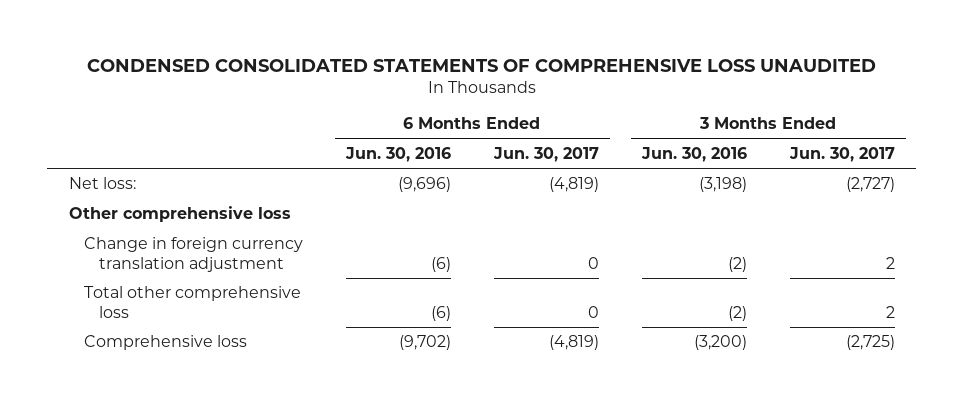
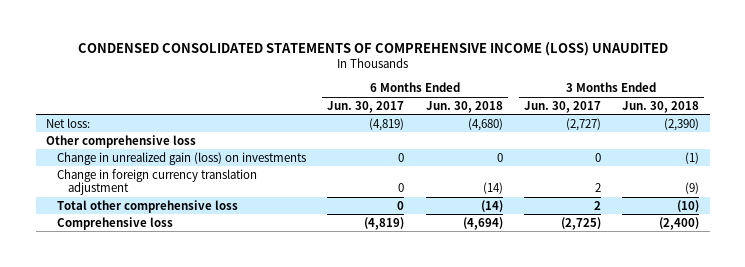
[86,58,876,72] CONDENSED CONSOLIDATED STATEMENTS OF COMPREHENSIVE LOSS UNAUDITED -> [77,42,668,57] CONDENSED CONSOLIDATED STATEMENTS OF COMPREHENSIVE INCOME (LOSS) UNAUDITED
[344,146,451,162] Jun. 30, 2016 -> none
[640,146,747,162] Jun. 30, 2016 -> none
none -> [425,100,503,113] Jun. 30, 2018
none -> [622,100,700,113] Jun. 30, 2018
none -> [57,151,307,165] Change in unrealized gain (loss) on investments

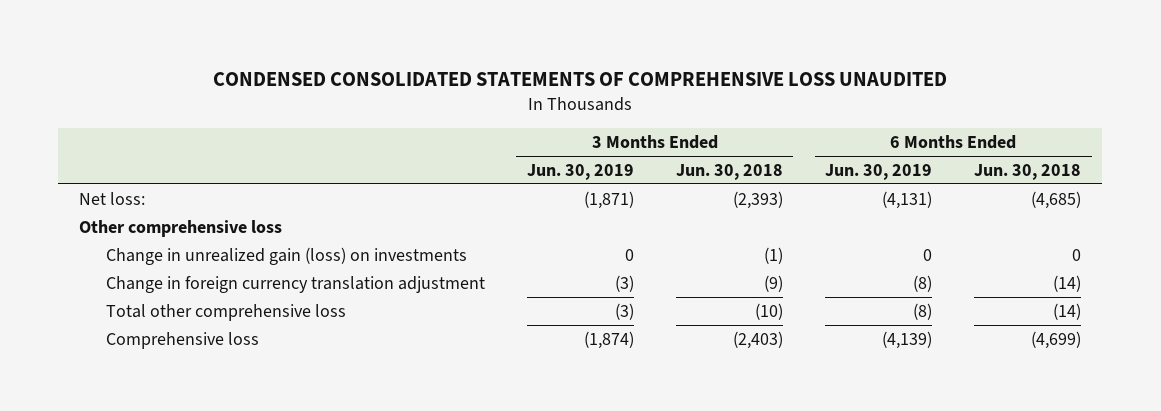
[77,42,668,57] CONDENSED CONSOLIDATED STATEMENTS OF COMPREHENSIVE INCOME (LOSS) UNAUDITED -> [213,72,948,87] CONDENSED CONSOLIDATED STATEMENTS OF COMPREHENSIVE LOSS UNAUDITED
[327,100,405,113] Jun. 30, 2017 -> none
[523,100,601,113] Jun. 30, 2017 -> none
none -> [526,163,634,180] Jun. 30, 2019
none -> [825,163,933,180] Jun. 30, 2019
[467,117,503,131] (4,680) -> [1031,190,1082,209] (4,685)
[664,117,700,131] (2,390) -> [732,190,783,209] (2,393)
[462,216,503,230] (4,694) -> [1031,330,1082,349] (4,699)
[659,216,700,230] (2,400) -> [732,330,783,349] (2,403)

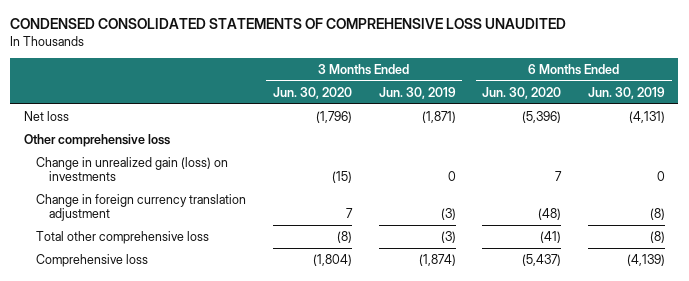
[675,163,783,180] Jun. 30, 2018 -> none
[974,163,1082,180] Jun. 30, 2018 -> none
none -> [273,86,353,99] Jun. 30, 2020
none -> [482,86,562,99] Jun. 30, 2020
[79,191,146,205] Net loss: -> [23,110,69,121] Net loss

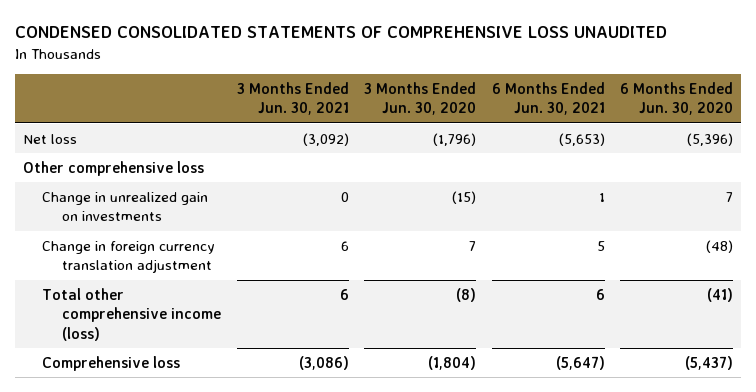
[378,86,456,99] Jun. 30, 2019 -> none
[588,86,666,99] Jun. 30, 2019 -> none
none -> [236,81,349,116] 3 Months Ended Jun. 30, 2021
none -> [491,81,605,116] 6 Months Ended Jun. 30, 2021
[36,156,229,182] Change in unrealized gain (loss) on investments -> [42,191,209,222] Change in unrealized gain on investments
[36,230,210,244] Total other comprehensive loss -> [42,287,222,341] Total other comprehensive income (loss)

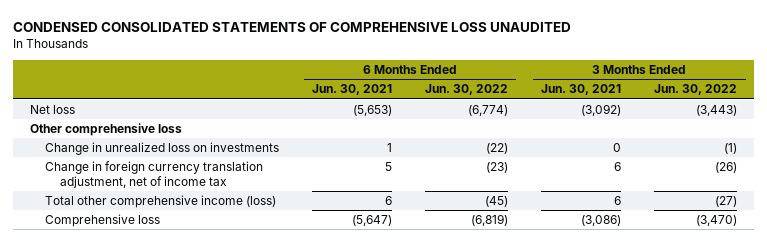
[364,81,477,116] 3 Months Ended Jun. 30, 2020 -> none
[620,81,734,116] 6 Months Ended Jun. 30, 2020 -> none
none -> [425,84,509,96] Jun. 30, 2022
none -> [654,84,738,96] Jun. 30, 2022
[42,191,209,222] Change in unrealized gain on investments -> [44,142,279,156] Change in unrealized loss on investments
[42,240,216,274] Change in foreign currency translation adjustment -> [44,161,263,188] Change in foreign currency translation adjustment, net of income tax

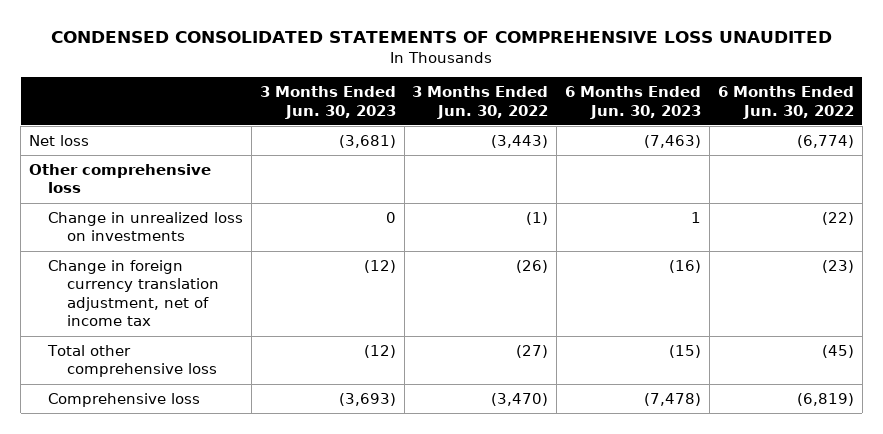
[311,84,392,96] Jun. 30, 2021 -> none
[541,84,622,96] Jun. 30, 2021 -> none
none -> [259,86,396,119] 3 Months Ended Jun. 30, 2023
none -> [565,86,702,119] 6 Months Ended Jun. 30, 2023
[44,195,276,209] Total other comprehensive income (loss) -> [47,344,218,378] Total other comprehensive loss

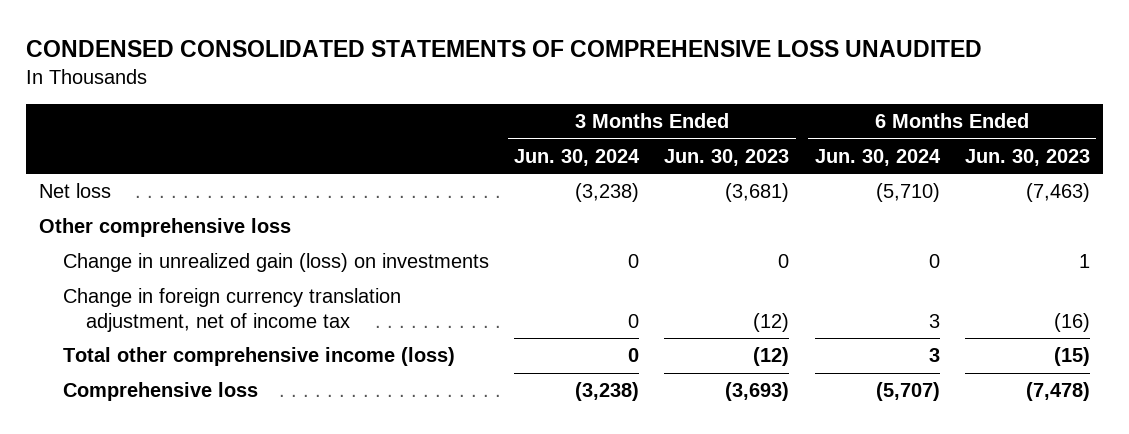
[412,86,549,119] 3 Months Ended Jun. 30, 2022 -> none
[717,86,854,119] 6 Months Ended Jun. 30, 2022 -> none
none -> [513,148,640,166] Jun. 30, 2024
none -> [814,148,941,166] Jun. 30, 2024
[48,211,244,242] Change in unrealized loss on investments -> [62,253,489,273] Change in unrealized gain (loss) on investments
[47,344,218,378] Total other comprehensive loss -> [62,347,455,367] Total other comprehensive income (loss)

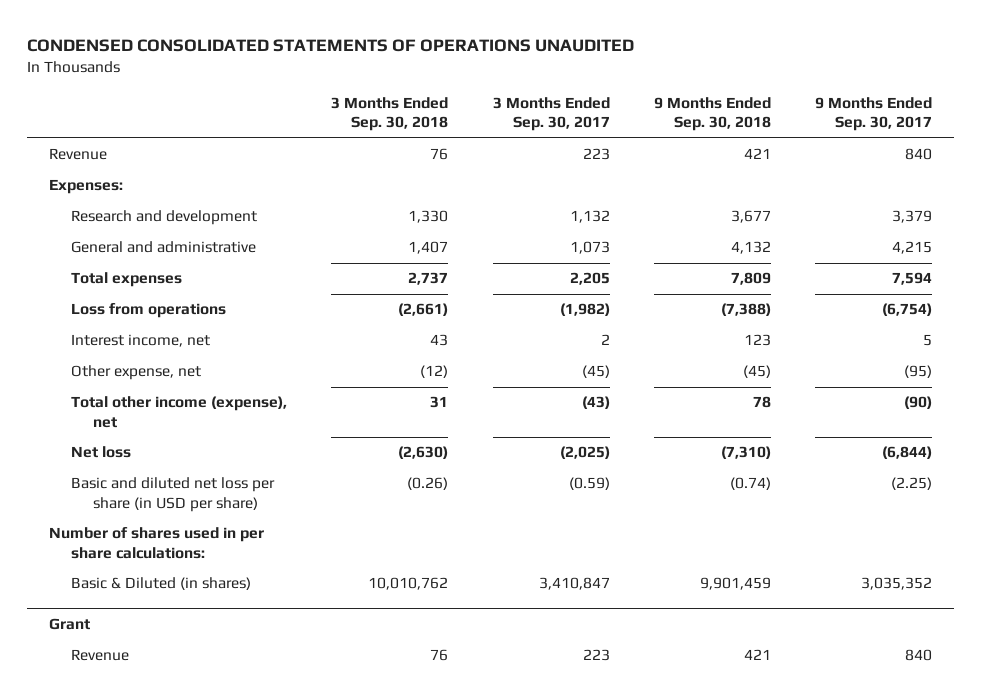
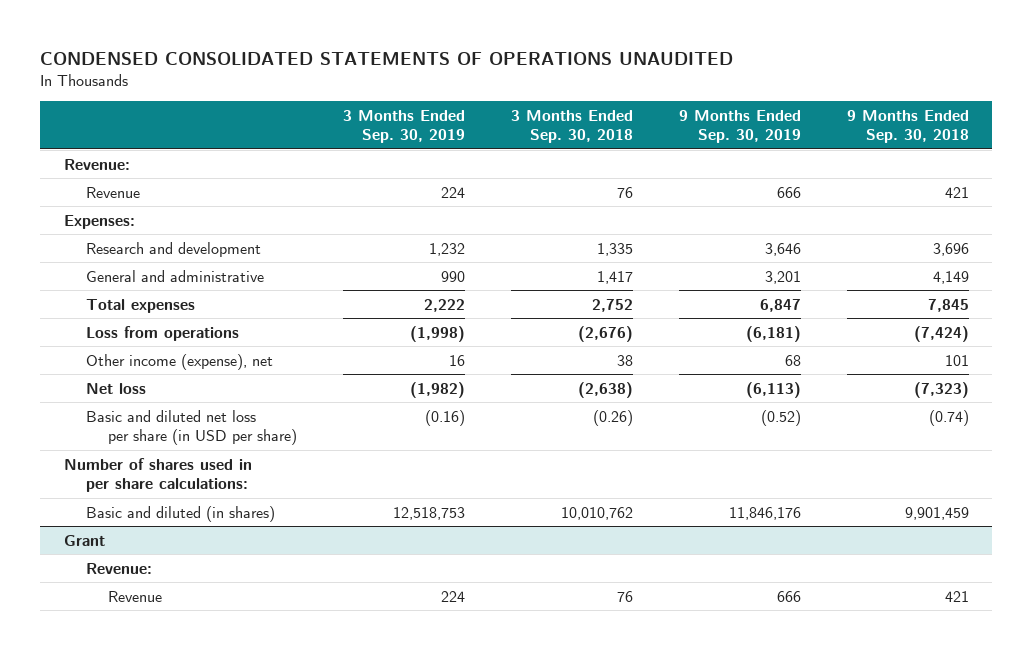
[492,96,610,132] 3 Months Ended Sep. 30, 2017 -> none
[814,96,932,132] 9 Months Ended Sep. 30, 2017 -> none
none -> [343,109,466,143] 3 Months Ended Sep. 30, 2019
none -> [679,109,802,143] 9 Months Ended Sep. 30, 2019
none -> [63,158,130,170] Revenue:
[71,334,211,348] Interest income, net -> none
[71,365,202,381] Other expense, net -> none
[408,210,449,224] 1,330 -> [597,242,634,256] 1,335
[730,210,771,224] 3,677 -> [933,242,970,256] 3,696
[408,241,449,255] 1,407 -> [597,270,634,284] 1,417
[730,241,771,255] 4,132 -> [933,270,970,284] 4,149
[408,272,449,286] 2,737 -> [592,298,634,312] 2,752
[730,272,771,286] 7,809 -> [928,298,970,312] 7,845
[398,303,449,317] (2,661) -> [578,325,634,342] (2,676)
[720,303,771,317] (7,388) -> [914,325,970,342] (7,424)
[71,396,288,428] Total other income (expense), net -> [85,353,273,370] Other income (expense), net
[430,396,449,409] 31 -> [617,354,634,366] 38
[752,396,771,409] 78 -> [945,354,970,366] 101
[398,446,449,460] (2,630) -> [578,381,634,398] (2,638)
[720,446,771,460] (7,310) -> [914,381,970,398] (7,323)
[71,577,252,591] Basic & Diluted (in shares) -> [85,505,275,522] Basic and diluted (in shares)
none -> [85,562,152,574] Revenue:

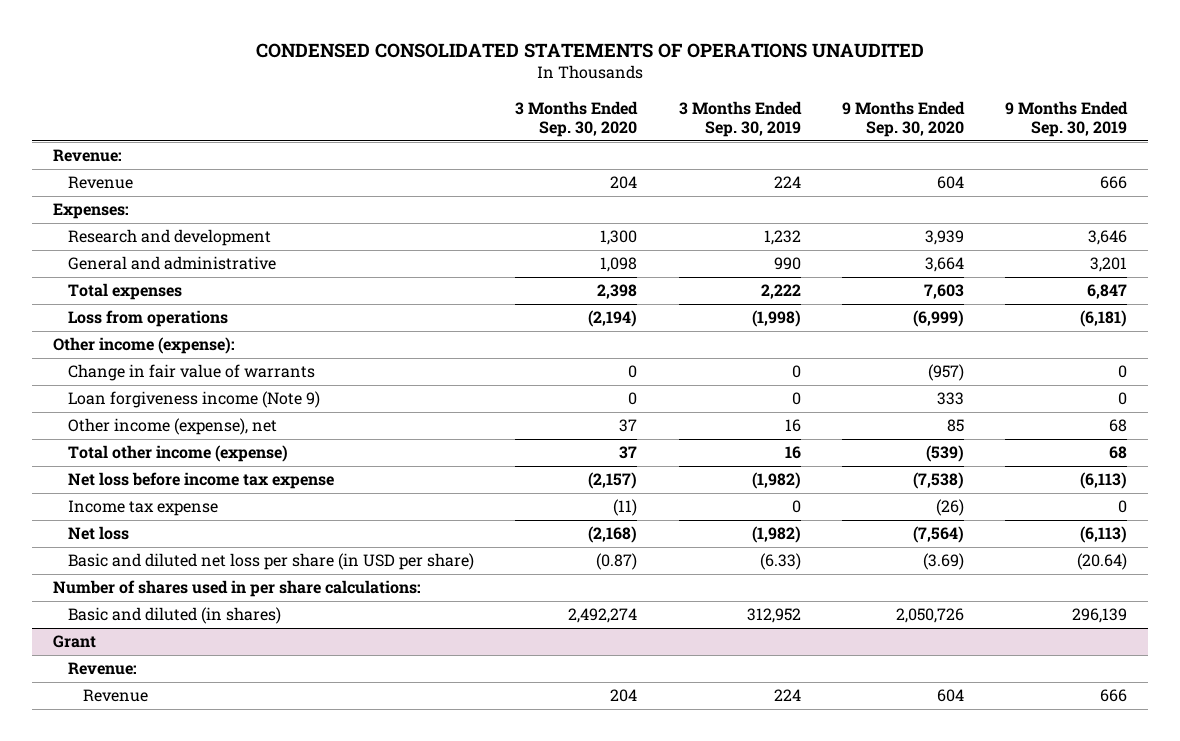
[511,109,634,143] 3 Months Ended Sep. 30, 2018 -> none
[847,109,970,143] 9 Months Ended Sep. 30, 2018 -> none
none -> [515,100,639,138] 3 Months Ended Sep. 30, 2020
none -> [841,100,965,138] 9 Months Ended Sep. 30, 2020
none -> [52,337,235,355] Other income (expense):
none -> [67,364,315,382] Change in fair value of warrants
none -> [67,391,320,409] Loan forgiveness income (Note 9)
none -> [67,445,288,463] Total other income (expense)
none -> [67,472,334,490] Net loss before income tax expense
none -> [67,500,218,517] Income tax expense
[425,409,466,426] (0.16) -> [759,553,801,571] (6.33)
[761,409,802,426] (0.52) -> [1077,553,1128,571] (20.64)
[393,506,466,520] 12,518,753 -> [746,608,801,624] 312,952
[729,506,802,520] 11,846,176 -> [1072,608,1128,624] 296,139

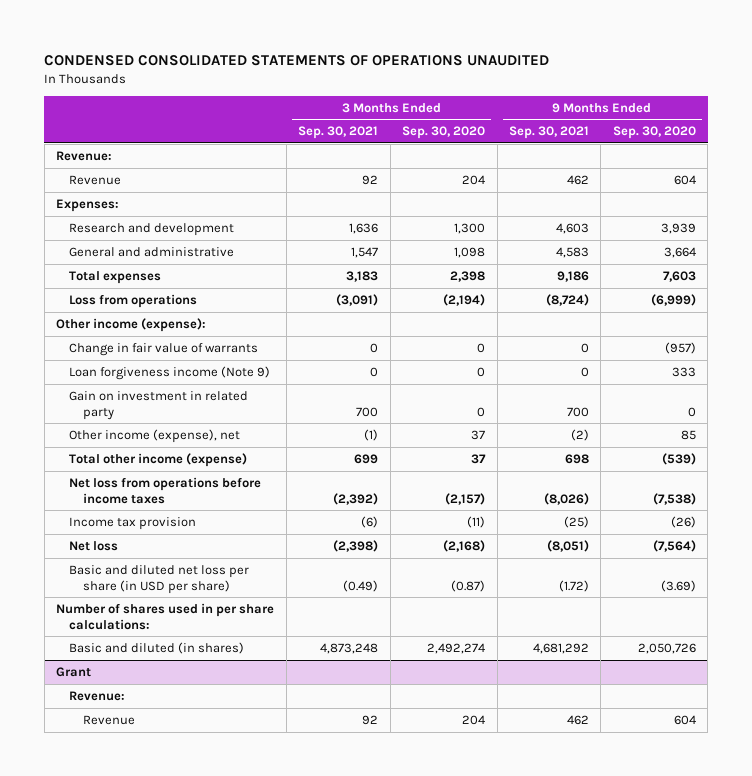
[678,100,802,138] 3 Months Ended Sep. 30, 2019 -> none
[1005,100,1129,138] 9 Months Ended Sep. 30, 2019 -> none
none -> [298,126,379,140] Sep. 30, 2021
none -> [508,126,589,140] Sep. 30, 2021
none -> [69,390,249,420] Gain on investment in related party
[67,472,334,490] Net loss before income tax expense -> [69,476,262,504] Net loss from operations before income taxes
[67,500,218,517] Income tax expense -> [69,516,197,530] Income tax provision

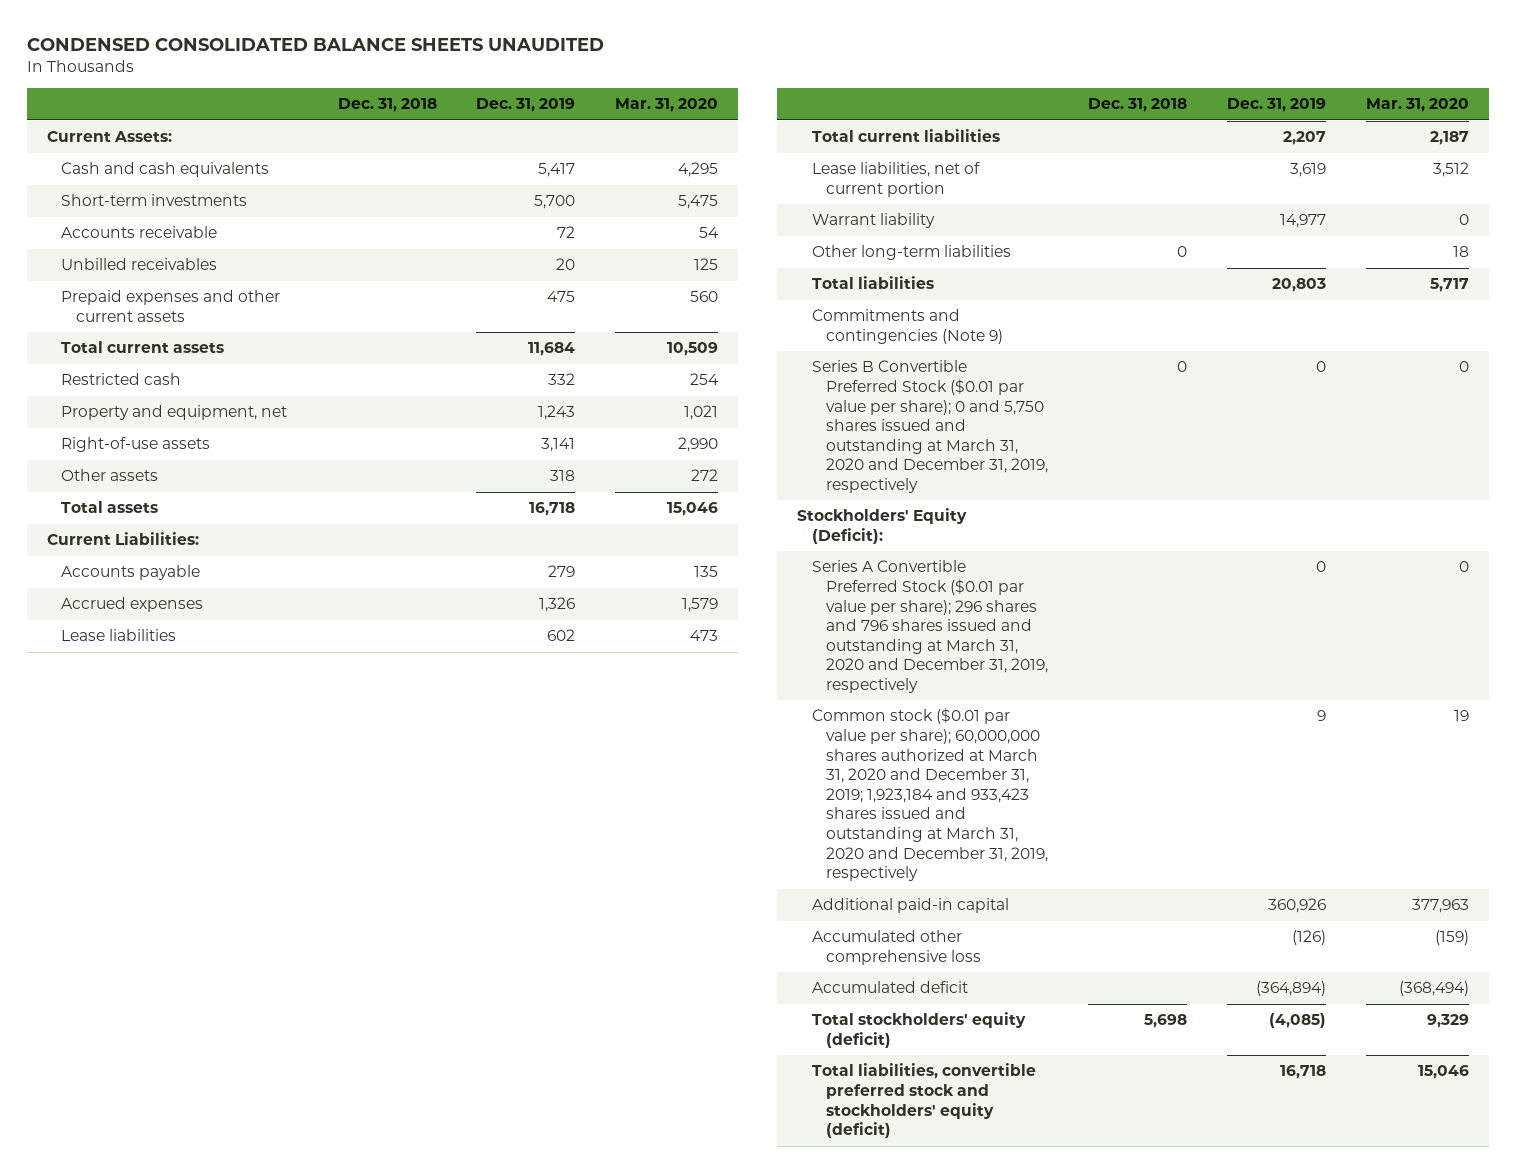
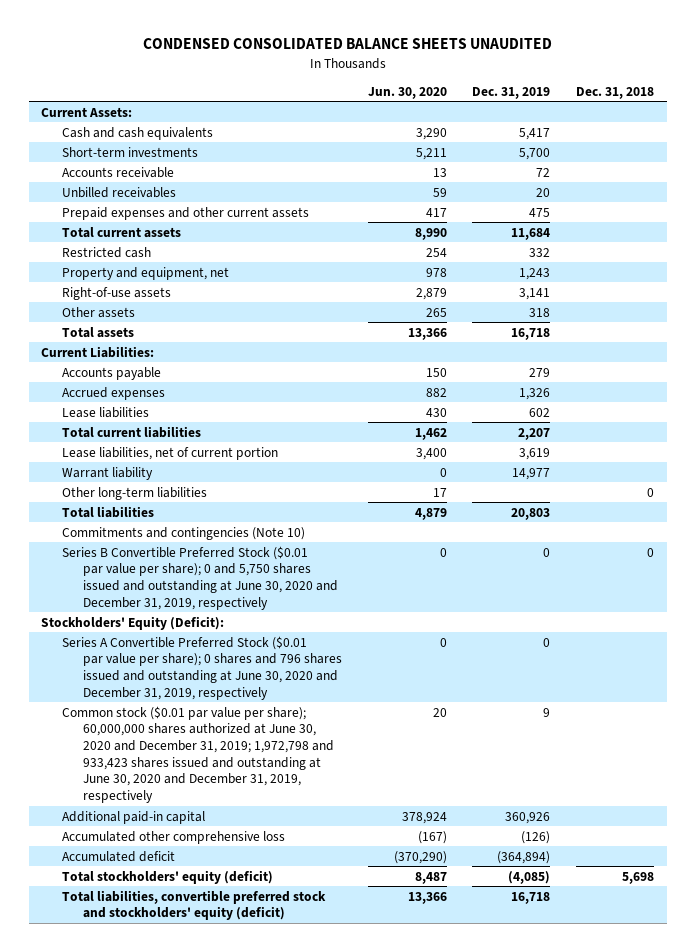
[615,98,719,113] Mar. 31, 2020 -> none
none -> [367,86,447,99] Jun. 30, 2020
[811,309,1004,344] Commitments and contingencies (Note 9) -> [62,526,306,540] Commitments and contingencies (Note 10)
[811,360,1049,494] Series B Convertible Preferred Stock ($0.01 par value per share); 0 and 5,750 shares issued and outstanding at March 31, 2020 and December 31, 2019, respectively -> [62,545,339,610] Series B Convertible Preferred Stock ($0.01 par value per share); 0 and 5,750 shares issued and outstanding at June 30, 2020 and December 31, 2019, respectively
[811,560,1049,694] Series A Convertible Preferred Stock ($0.01 par value per share); 296 shares and 796 shares issued and outstanding at March 31, 2020 and December 31, 2019, respectively -> [62,635,343,700] Series A Convertible Preferred Stock ($0.01 par value per share); 0 shares and 796 shares issued and outstanding at June 30, 2020 and December 31, 2019, respectively
[811,708,1049,882] Common stock ($0.01 par value per share); 60,000,000 shares authorized at March 31, 2020 and December 31, 2019; 1,923,184 and 933,423 shares issued and outstanding at March 31, 2020 and December 31, 2019, respectively -> [62,705,335,803] Common stock ($0.01 par value per share); 60,000,000 shares authorized at June 30, 2020 and December 31, 2019; 1,972,798 and 933,423 shares issued and outstanding at June 30, 2020 and December 31, 2019, respectively

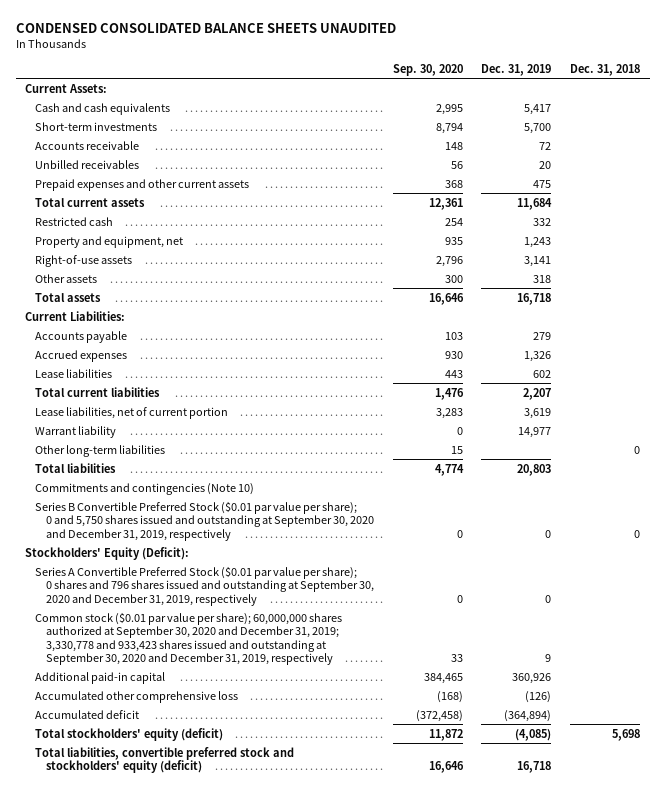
[367,86,447,99] Jun. 30, 2020 -> none
none -> [392,63,463,76] Sep. 30, 2020
[62,545,339,610] Series B Convertible Preferred Stock ($0.01 par value per share); 0 and 5,750 shares issued and outstanding at June 30, 2020 and December 31, 2019, respectively -> [35,500,374,541] Series B Convertible Preferred Stock ($0.01 par value per share); 0 and 5,750 shares issued and outstanding at September 30, 2020 and December 31, 2019, respectively
[62,635,343,700] Series A Convertible Preferred Stock ($0.01 par value per share); 0 shares and 796 shares issued and outstanding at June 30, 2020 and December 31, 2019, respectively -> [35,565,374,606] Series A Convertible Preferred Stock ($0.01 par value per share); 0 shares and 796 shares issued and outstanding at September 30, 2020 and December 31, 2019, respectively
[62,705,335,803] Common stock ($0.01 par value per share); 60,000,000 shares authorized at June 30, 2020 and December 31, 2019; 1,972,798 and 933,423 shares issued and outstanding at June 30, 2020 and December 31, 2019, respectively -> [35,611,343,665] Common stock ($0.01 par value per share); 60,000,000 shares authorized at September 30, 2020 and December 31, 2019; 3,330,778 and 933,423 shares issued and outstanding at September 30, 2020 and December 31, 2019, respectively

